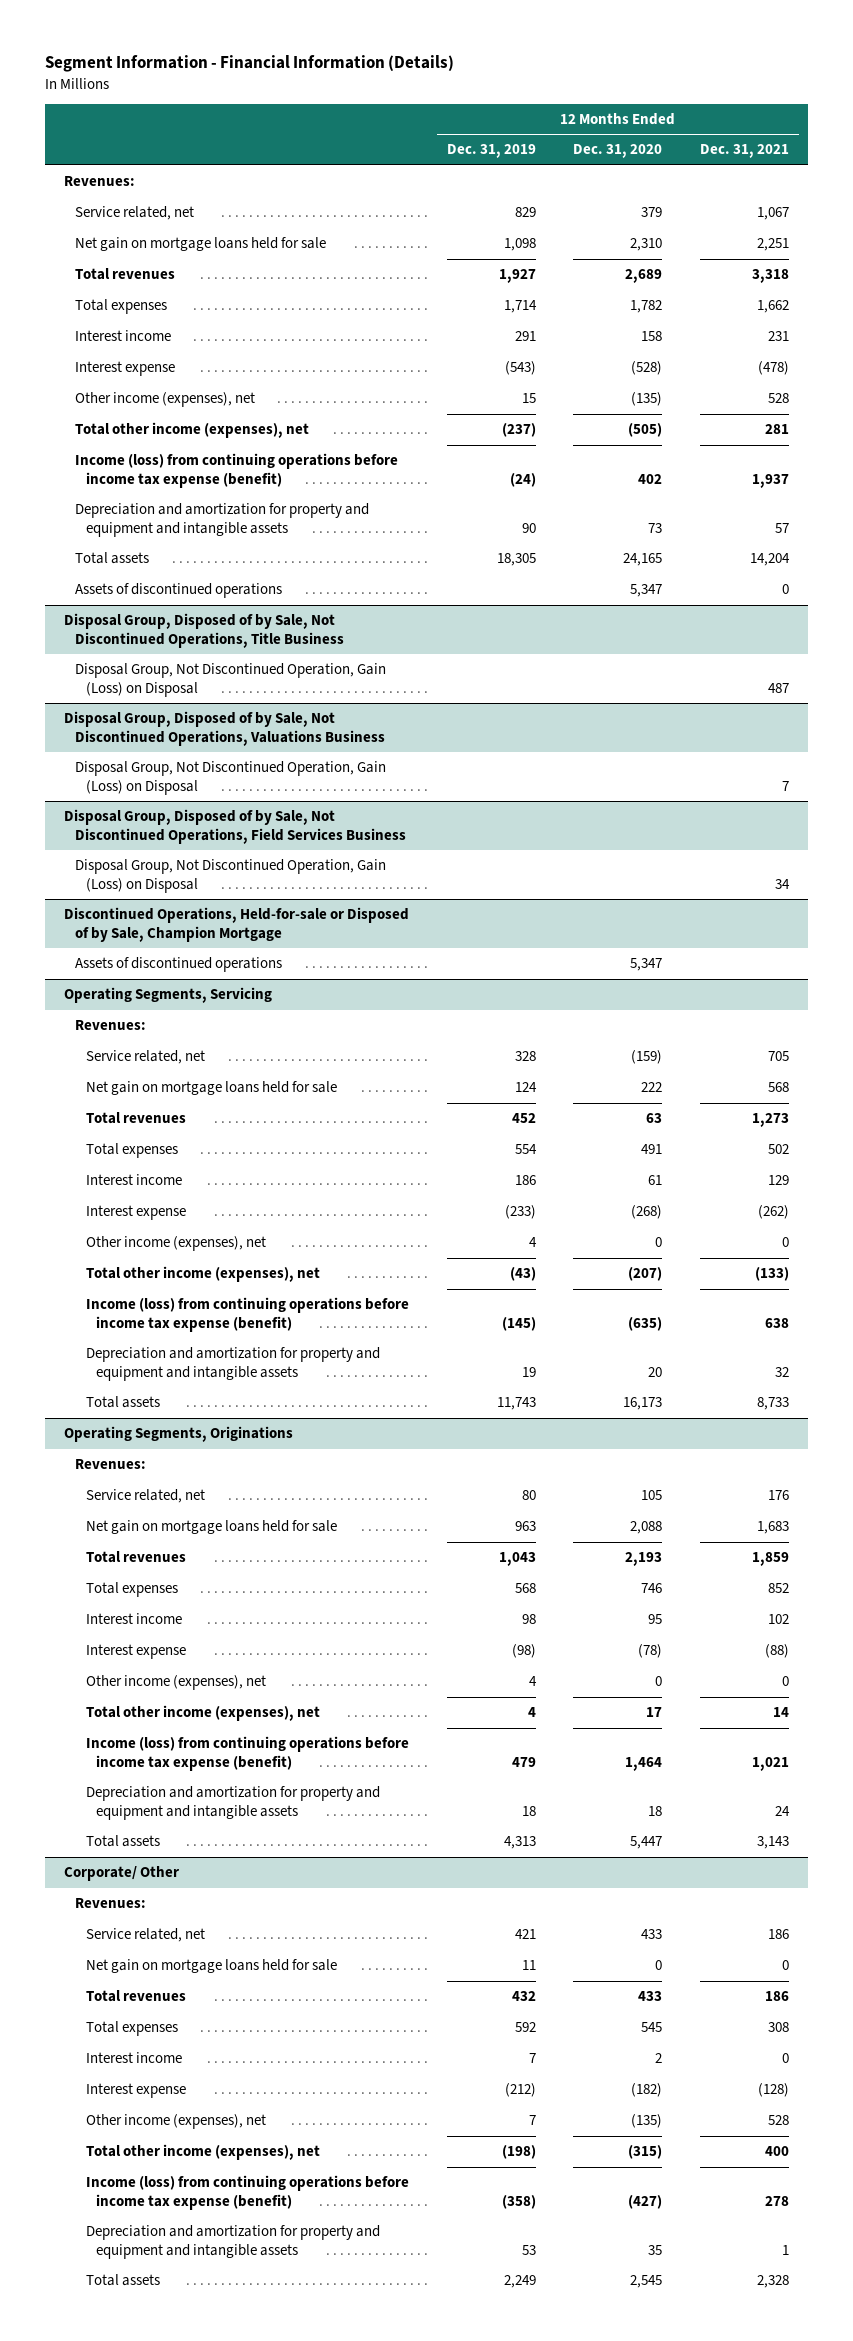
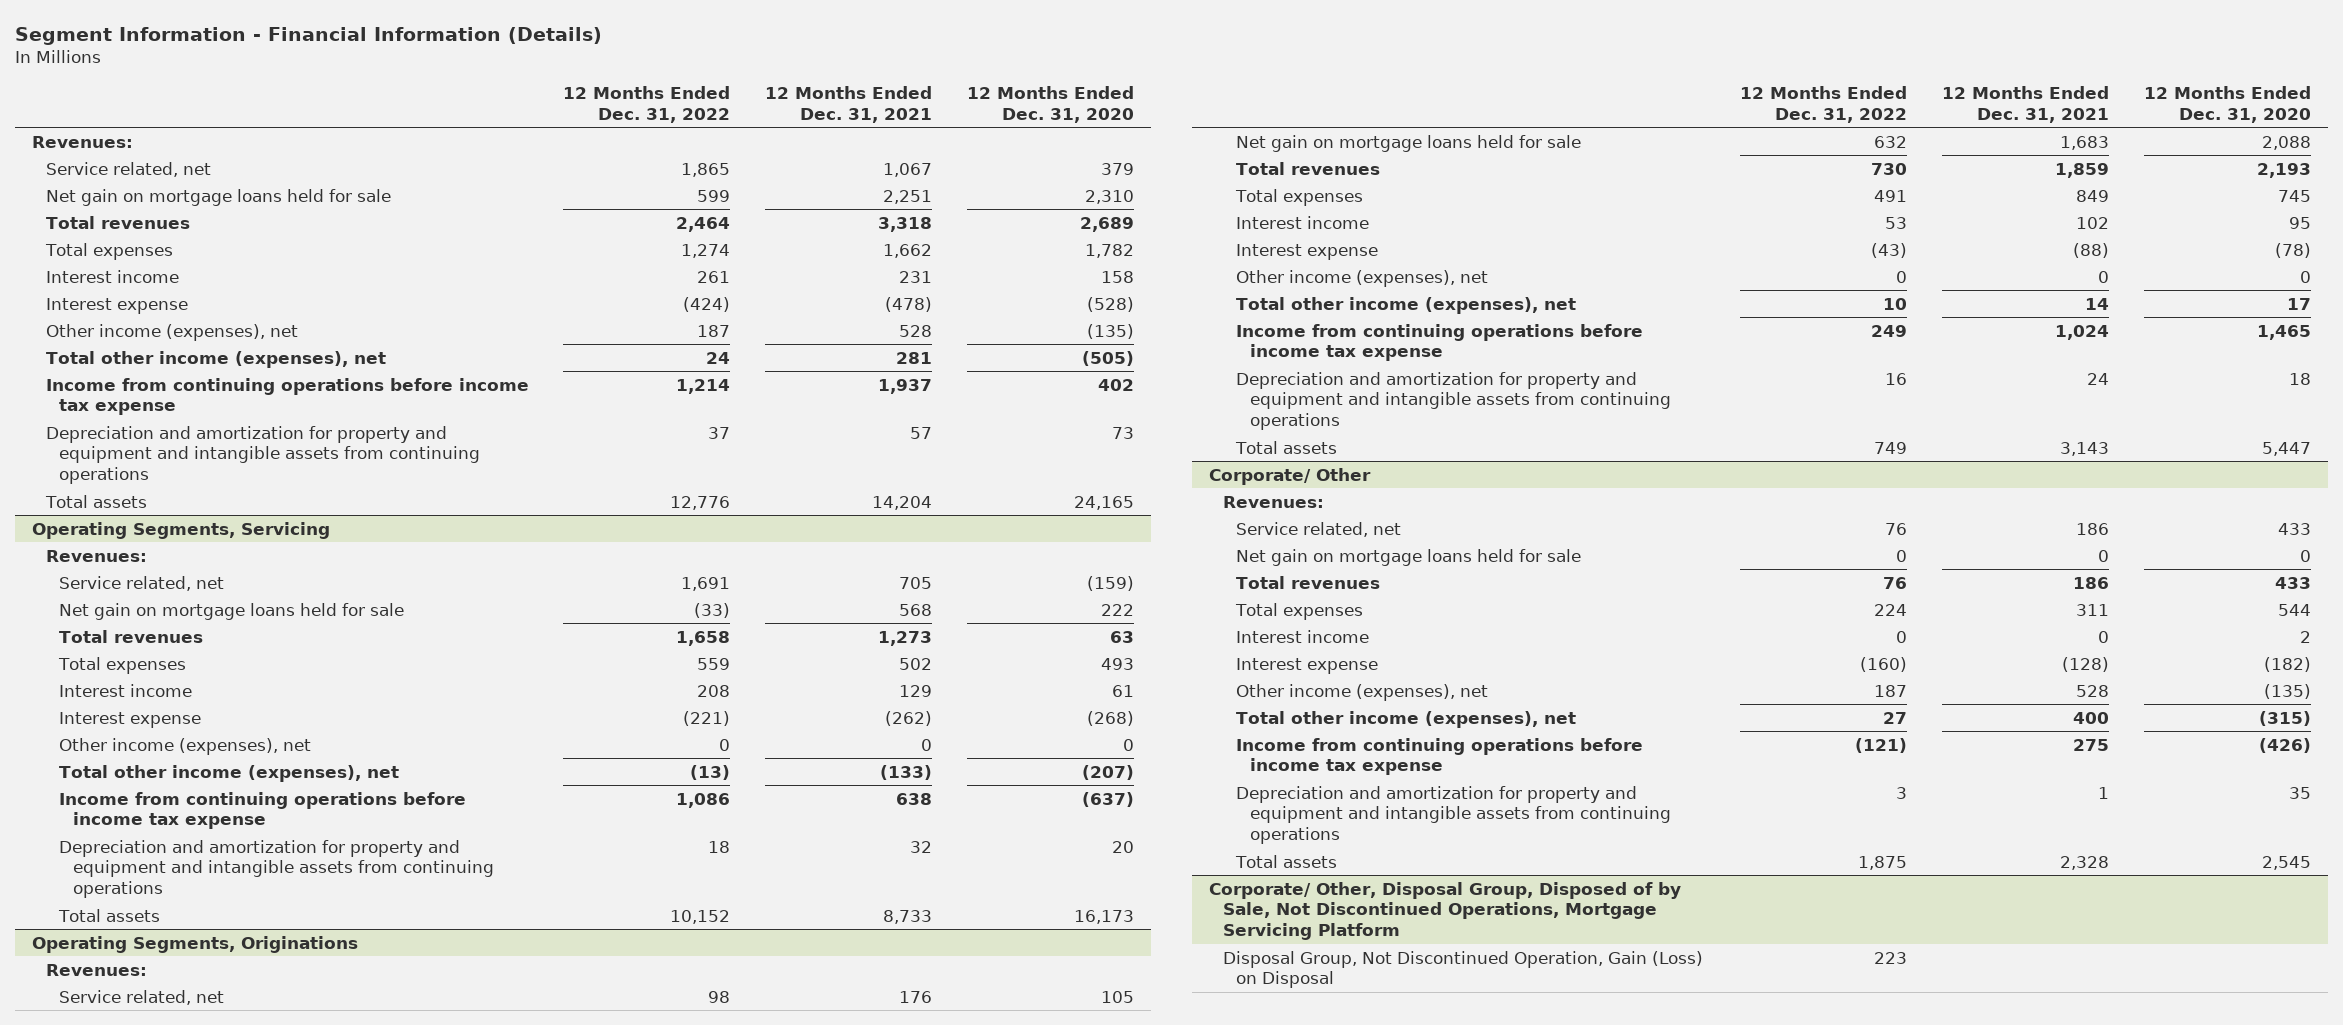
[446,144,536,159] Dec. 31, 2019 -> none
none -> [563,85,731,123] 12 Months Ended Dec. 31, 2022
[74,453,398,489] Income (loss) from continuing operations before income tax expense (benefit) -> [45,377,529,416] Income from continuing operations before income tax expense
[74,503,369,538] Depreciation and amortization for property and equipment and intangible assets -> [45,425,481,485] Depreciation and amortization for property and equipment and intangible assets from continuing operations
[74,583,282,599] Assets of discontinued operations -> none
[63,613,344,649] Disposal Group, Disposed of by Sale, Not Discontinued Operations, Title Business -> none
[74,663,386,698] Disposal Group, Not Discontinued Operation, Gain (Loss) on Disposal -> none
[63,711,385,747] Disposal Group, Disposed of by Sale, Not Discontinued Operations, Valuations Business -> none
[74,761,386,796] Disposal Group, Not Discontinued Operation, Gain (Loss) on Disposal -> none
[63,809,406,845] Disposal Group, Disposed of by Sale, Not Discontinued Operations, Field Services Business -> none
[74,859,386,894] Disposal Group, Not Discontinued Operation, Gain (Loss) on Disposal -> none
[63,907,409,943] Discontinued Operations, Held-for-sale or Disposed of by Sale, Champion Mortgage -> none
[74,957,282,973] Assets of discontinued operations -> none
[641,1144,663,1155] 491 -> [1100,657,1134,670] 493
[85,1297,409,1333] Income (loss) from continuing operations before income tax expense (benefit) -> [59,791,467,830] Income from continuing operations before income tax expense
[628,1317,663,1332] (635) -> [1081,791,1134,807] (637)
[85,1347,380,1382] Depreciation and amortization for property and equipment and intangible assets -> [59,839,494,899] Depreciation and amortization for property and equipment and intangible assets from continuing operations
[641,1583,663,1594] 746 -> [2277,189,2311,202] 745
[768,1583,790,1594] 852 -> [2076,189,2110,202] 849
[85,1736,409,1772] Income (loss) from continuing operations before income tax expense (benefit) -> [1236,323,1644,362] Income from continuing operations before income tax expense
[625,1757,663,1772] 1,464 -> [2256,324,2311,340] 1,465
[752,1757,790,1772] 1,021 -> [2055,324,2110,340] 1,024
[85,1786,380,1821] Depreciation and amortization for property and equipment and intangible assets -> [1236,371,1671,431] Depreciation and amortization for property and equipment and intangible assets from continuing operations
[641,2022,663,2033] 545 -> [2277,603,2311,616] 544
[768,2022,790,2033] 308 -> [2076,603,2110,616] 311
[85,2175,409,2211] Income (loss) from continuing operations before income tax expense (benefit) -> [1236,737,1644,776] Income from continuing operations before income tax expense
[628,2195,663,2210] (427) -> [2258,737,2311,753] (426)
[765,2196,790,2207] 278 -> [2073,738,2110,751] 275
[85,2225,380,2260] Depreciation and amortization for property and equipment and intangible assets -> [1236,785,1671,845] Depreciation and amortization for property and equipment and intangible assets from continuing operations
none -> [1209,881,1682,941] Corporate/ Other, Disposal Group, Disposed of by Sale, Not Discontinued Operations, Mortgage Servicing Platform
none -> [1222,950,1703,989] Disposal Group, Not Discontinued Operation, Gain (Loss) on Disposal

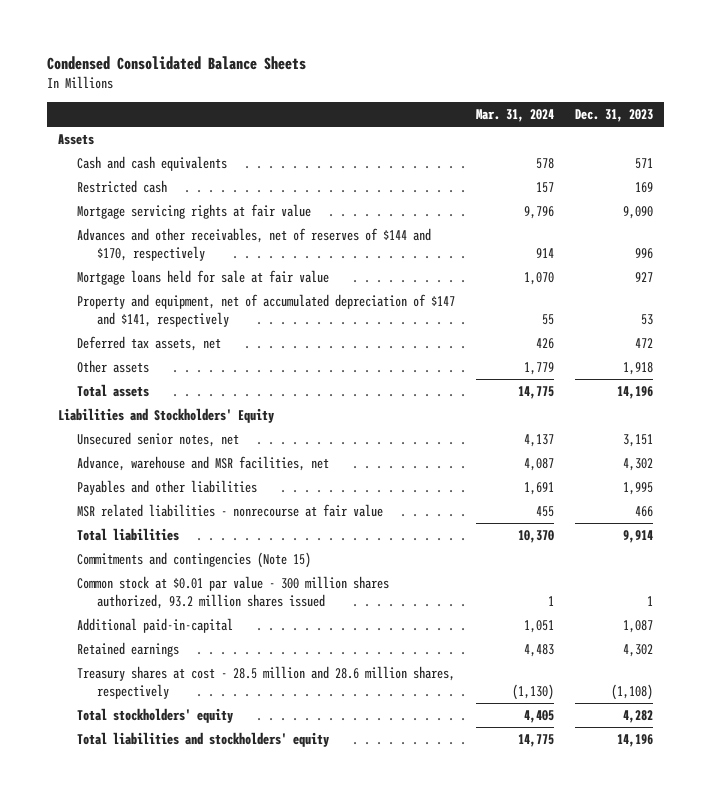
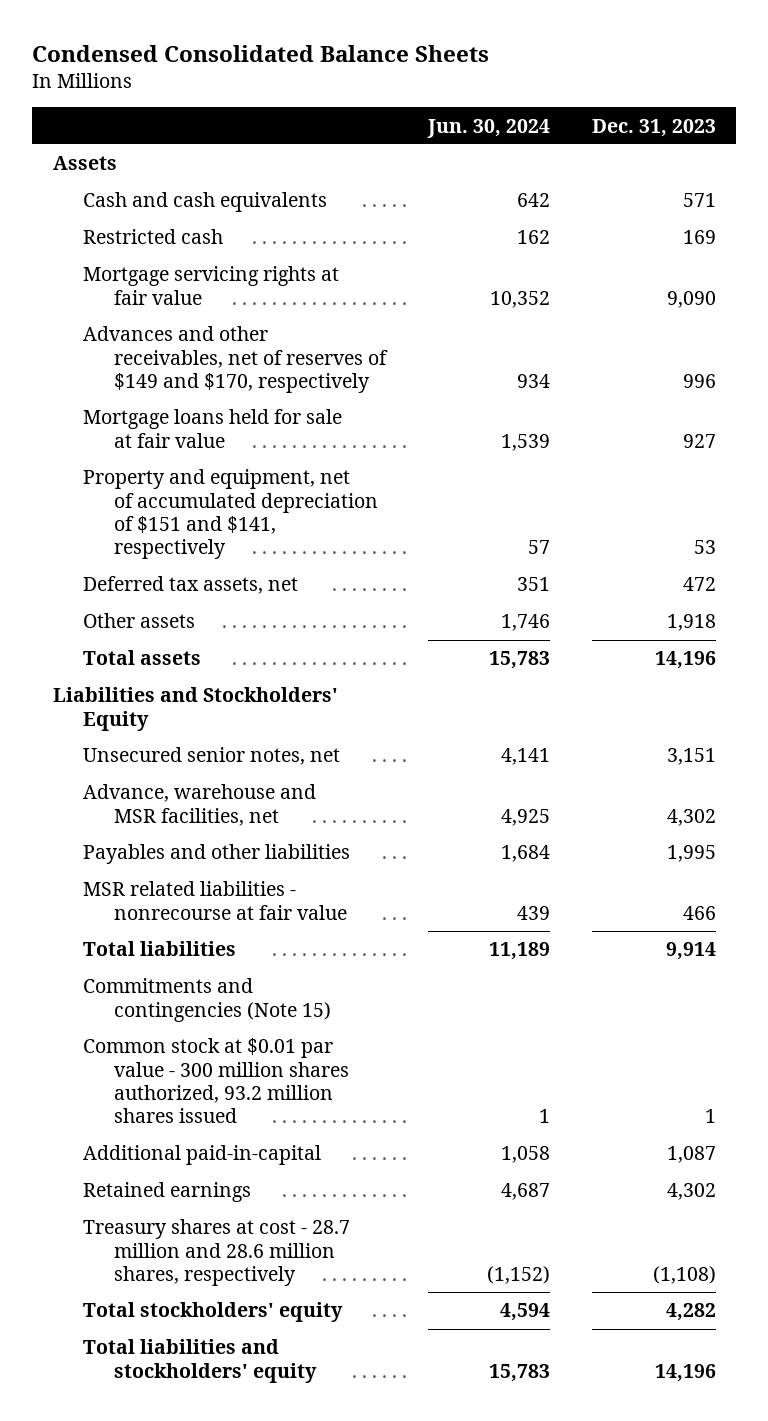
[476,109,555,123] Mar. 31, 2024 -> none
none -> [426,118,550,138] Jun. 30, 2024
[77,228,432,261] Advances and other receivables, net of reserves of $144 and $170, respectively -> [83,326,388,394] Advances and other receivables, net of reserves of $149 and $170, respectively
[77,294,456,327] Property and equipment, net of accumulated depreciation of $147 and $141, respectively -> [83,469,378,560] Property and equipment, net of accumulated depreciation of $151 and $141, respectively
[77,666,456,699] Treasury shares at cost - 28.5 million and 28.6 million shares, respectively -> [83,1219,351,1287] Treasury shares at cost - 28.7 million and 28.6 million shares, respectively

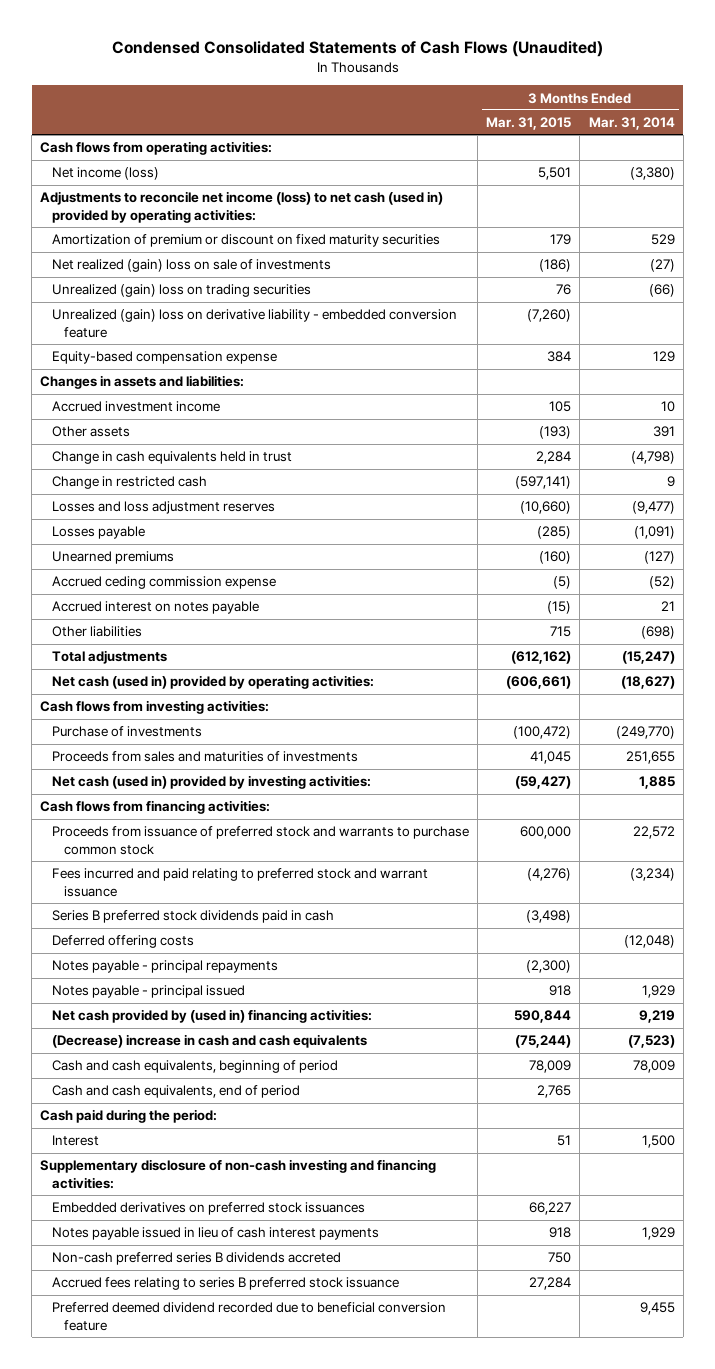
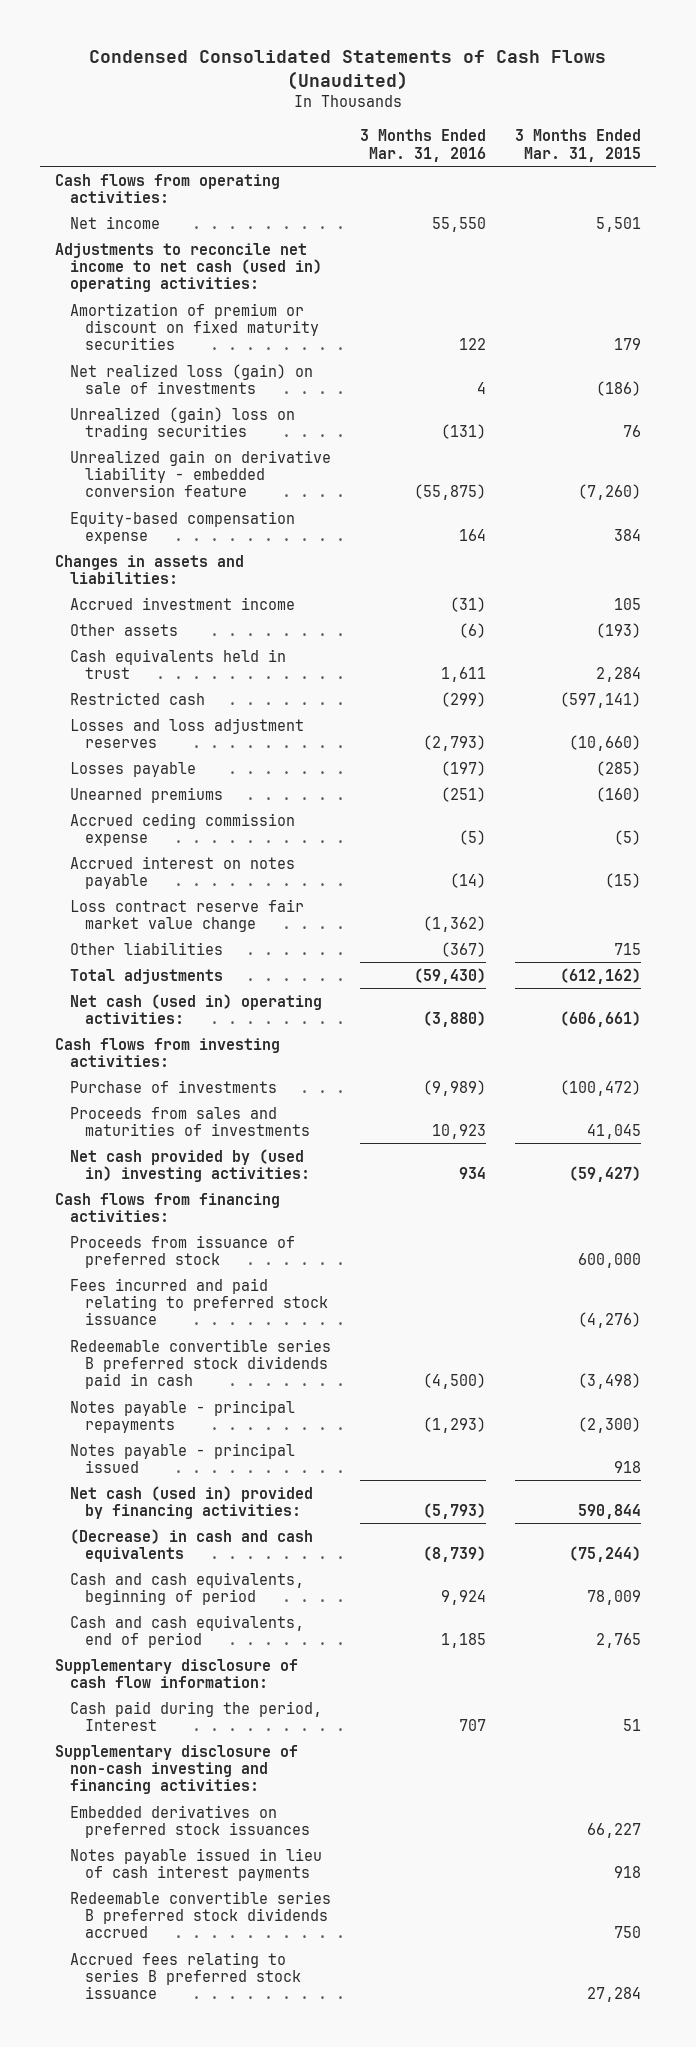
[588,117,675,131] Mar. 31, 2014 -> none
none -> [360,129,487,162] 3 Months Ended Mar. 31, 2016
[52,167,160,181] Net income (loss) -> [69,215,160,229] Net income
[40,191,444,223] Adjustments to reconcile net income (loss) to net cash (used in) provided by operating activities: -> [54,242,322,293] Adjustments to reconcile net income to net cash (used in) operating activities:
[52,259,332,273] Net realized (gain) loss on sale of investments -> [69,363,313,394] Net realized loss (gain) on sale of investments
[52,309,458,338] Unrealized (gain) loss on derivative liability - embedded conversion feature -> [69,449,331,498] Unrealized gain on derivative liability - embedded conversion feature
[52,451,293,465] Change in cash equivalents held in trust -> [69,648,286,679] Cash equivalents held in trust
[52,476,208,490] Change in restricted cash -> [69,691,205,705] Restricted cash
none -> [69,898,304,932] Loss contract reserve fair market value change
[52,675,375,690] Net cash (used in) provided by operating activities: -> [69,993,322,1024] Net cash (used in) operating activities:
[52,775,372,790] Net cash (used in) provided by investing activities: -> [69,1148,310,1182] Net cash provided by (used in) investing activities:
[52,935,195,949] Deferred offering costs -> none
[52,826,470,855] Proceeds from issuance of preferred stock and warrants to purchase common stock -> [69,1234,295,1268] Proceeds from issuance of preferred stock
[52,868,429,897] Fees incurred and paid relating to preferred stock and warrant issuance -> [69,1277,328,1326] Fees incurred and paid relating to preferred stock issuance
[52,910,335,924] Series B preferred stock dividends paid in cash -> [69,1338,331,1390] Redeemable convertible series B preferred stock dividends paid in cash
[52,1009,373,1024] Net cash provided by (used in) financing activities: -> [69,1485,313,1519] Net cash (used in) provided by financing activities:
[52,1034,368,1049] (Decrease) increase in cash and cash equivalents -> [69,1528,313,1562] (Decrease) in cash and cash equivalents
[40,1109,218,1124] Cash paid during the period: -> none
none -> [54,1658,298,1688] Supplementary disclosure of cash flow information:
[52,1135,100,1147] Interest -> [69,1700,322,1731] Cash paid during the period, Interest
[52,1252,342,1266] Non-cash preferred series B dividends accreted -> none
none -> [69,1890,331,1939] Redeemable convertible series B preferred stock dividends accrued
[52,1302,447,1331] Preferred deemed dividend recorded due to beneficial conversion feature -> none

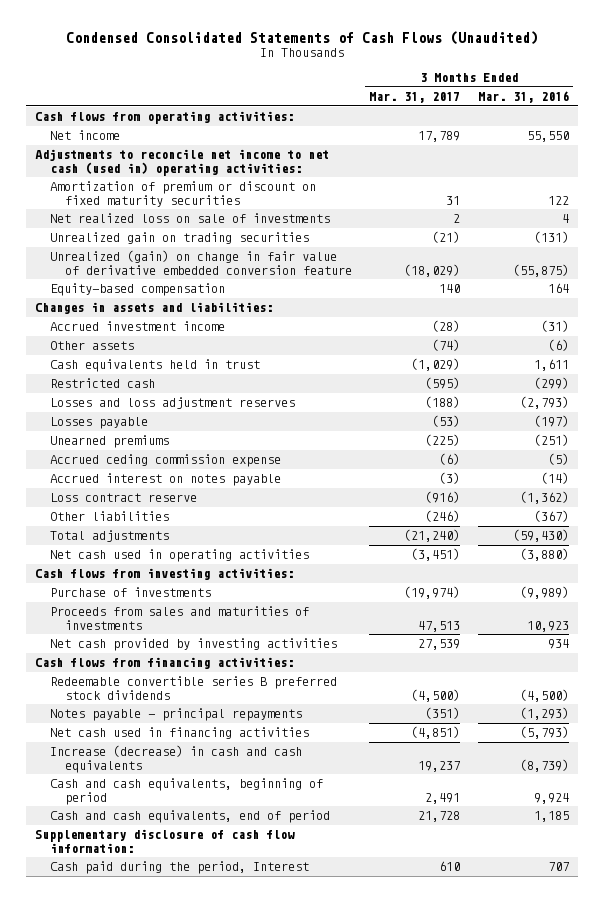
[515,129,642,162] 3 Months Ended Mar. 31, 2015 -> none
none -> [369,92,461,104] Mar. 31, 2017
[69,363,313,394] Net realized loss (gain) on sale of investments -> [49,213,330,224] Net realized loss on sale of investments
[69,406,295,440] Unrealized (gain) loss on trading securities -> [49,232,309,245] Unrealized gain on trading securities
[69,449,331,498] Unrealized gain on derivative liability - embedded conversion feature -> [49,250,352,275] Unrealized (gain) on change in fair value of derivative embedded conversion feature
[69,510,295,544] Equity-based compensation expense -> [49,283,225,297] Equity-based compensation
[69,898,304,932] Loss contract reserve fair market value change -> [49,493,197,503] Loss contract reserve
[69,993,322,1024] Net cash (used in) operating activities: -> [49,549,309,563] Net cash used in operating activities
[69,1148,310,1182] Net cash provided by (used in) investing activities: -> [49,638,337,652] Net cash provided by investing activities
[69,1234,295,1268] Proceeds from issuance of preferred stock -> none
[69,1277,328,1326] Fees incurred and paid relating to preferred stock issuance -> none
[69,1338,331,1390] Redeemable convertible series B preferred stock dividends paid in cash -> [49,676,337,700] Redeemable convertible series B preferred stock dividends
[69,1442,295,1473] Notes payable - principal issued -> none
[69,1485,313,1519] Net cash (used in) provided by financing activities: -> [49,727,309,740] Net cash used in financing activities
[69,1528,313,1562] (Decrease) in cash and cash equivalents -> [49,745,302,773] Increase (decrease) in cash and cash equivalents
[54,1744,298,1795] Supplementary disclosure of non-cash investing and financing activities: -> none
[69,1804,310,1838] Embedded derivatives on preferred stock issuances -> none
[69,1847,322,1881] Notes payable issued in lieu of cash interest payments -> none
[69,1890,331,1939] Redeemable convertible series B preferred stock dividends accrued -> none
[69,1951,301,2000] Accrued fees relating to series B preferred stock issuance -> none

